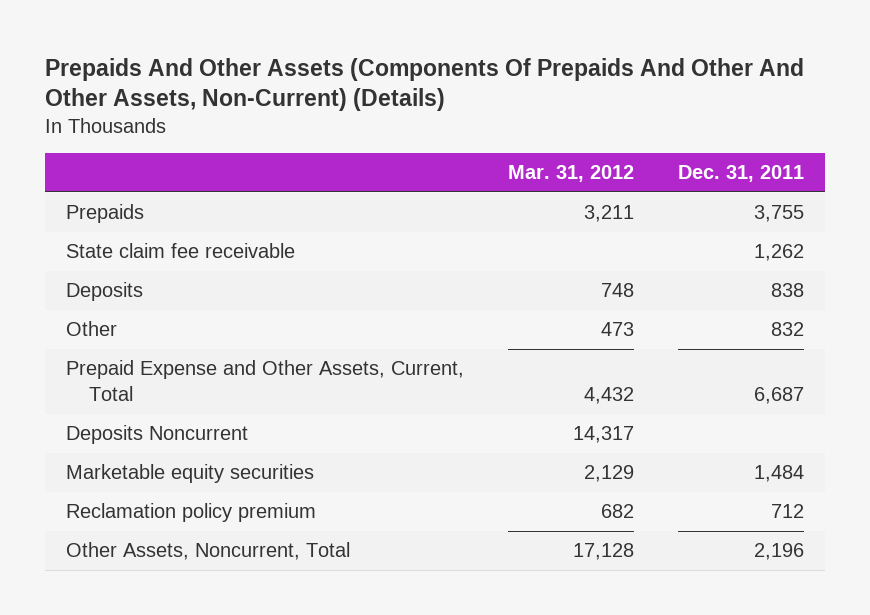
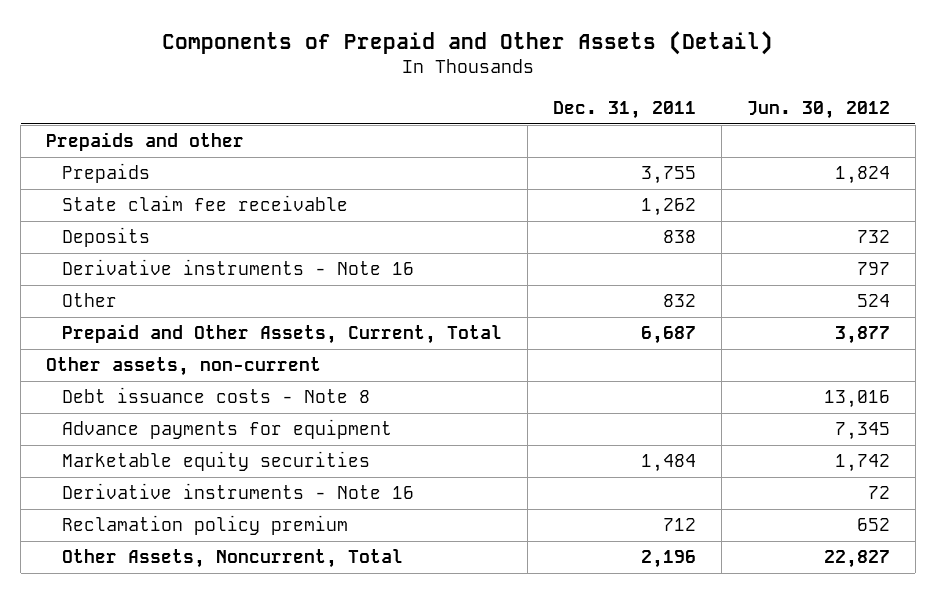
[44,57,804,112] Prepaids And Other Assets (Components Of Prepaids And Other And Other Assets, Non-Current) (Details) -> [162,30,774,55] Components of Prepaid and Other Assets (Detail)
[508,165,635,183] Mar. 31, 2012 -> none
none -> [746,100,890,119] Jun. 30, 2012
none -> [46,132,245,152] Prepaids and other
none -> [61,259,414,276] Derivative instruments - Note 16
[66,425,249,445] Deposits Noncurrent -> none
[66,360,465,402] Prepaid Expense and Other Assets, Current, Total -> [61,324,502,345] Prepaid and Other Assets, Current, Total
none -> [46,357,322,377] Other assets, non-current
none -> [61,387,370,404] Debt issuance costs - Note 8
none -> [61,419,392,440] Advance payments for equipment
none -> [61,483,414,500] Derivative instruments - Note 16

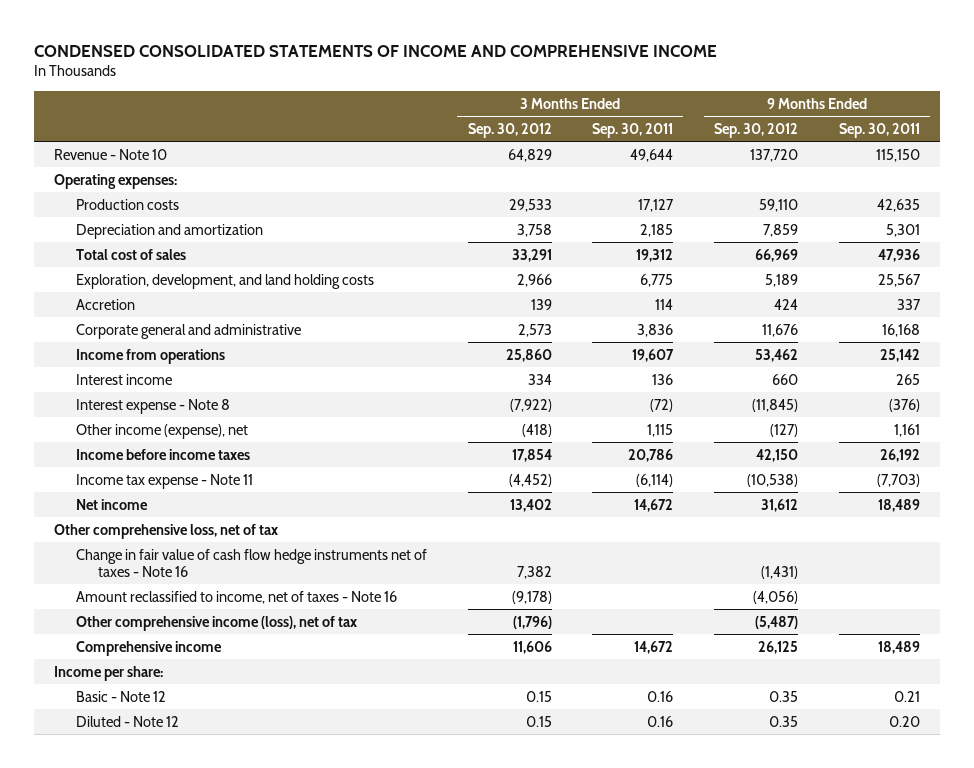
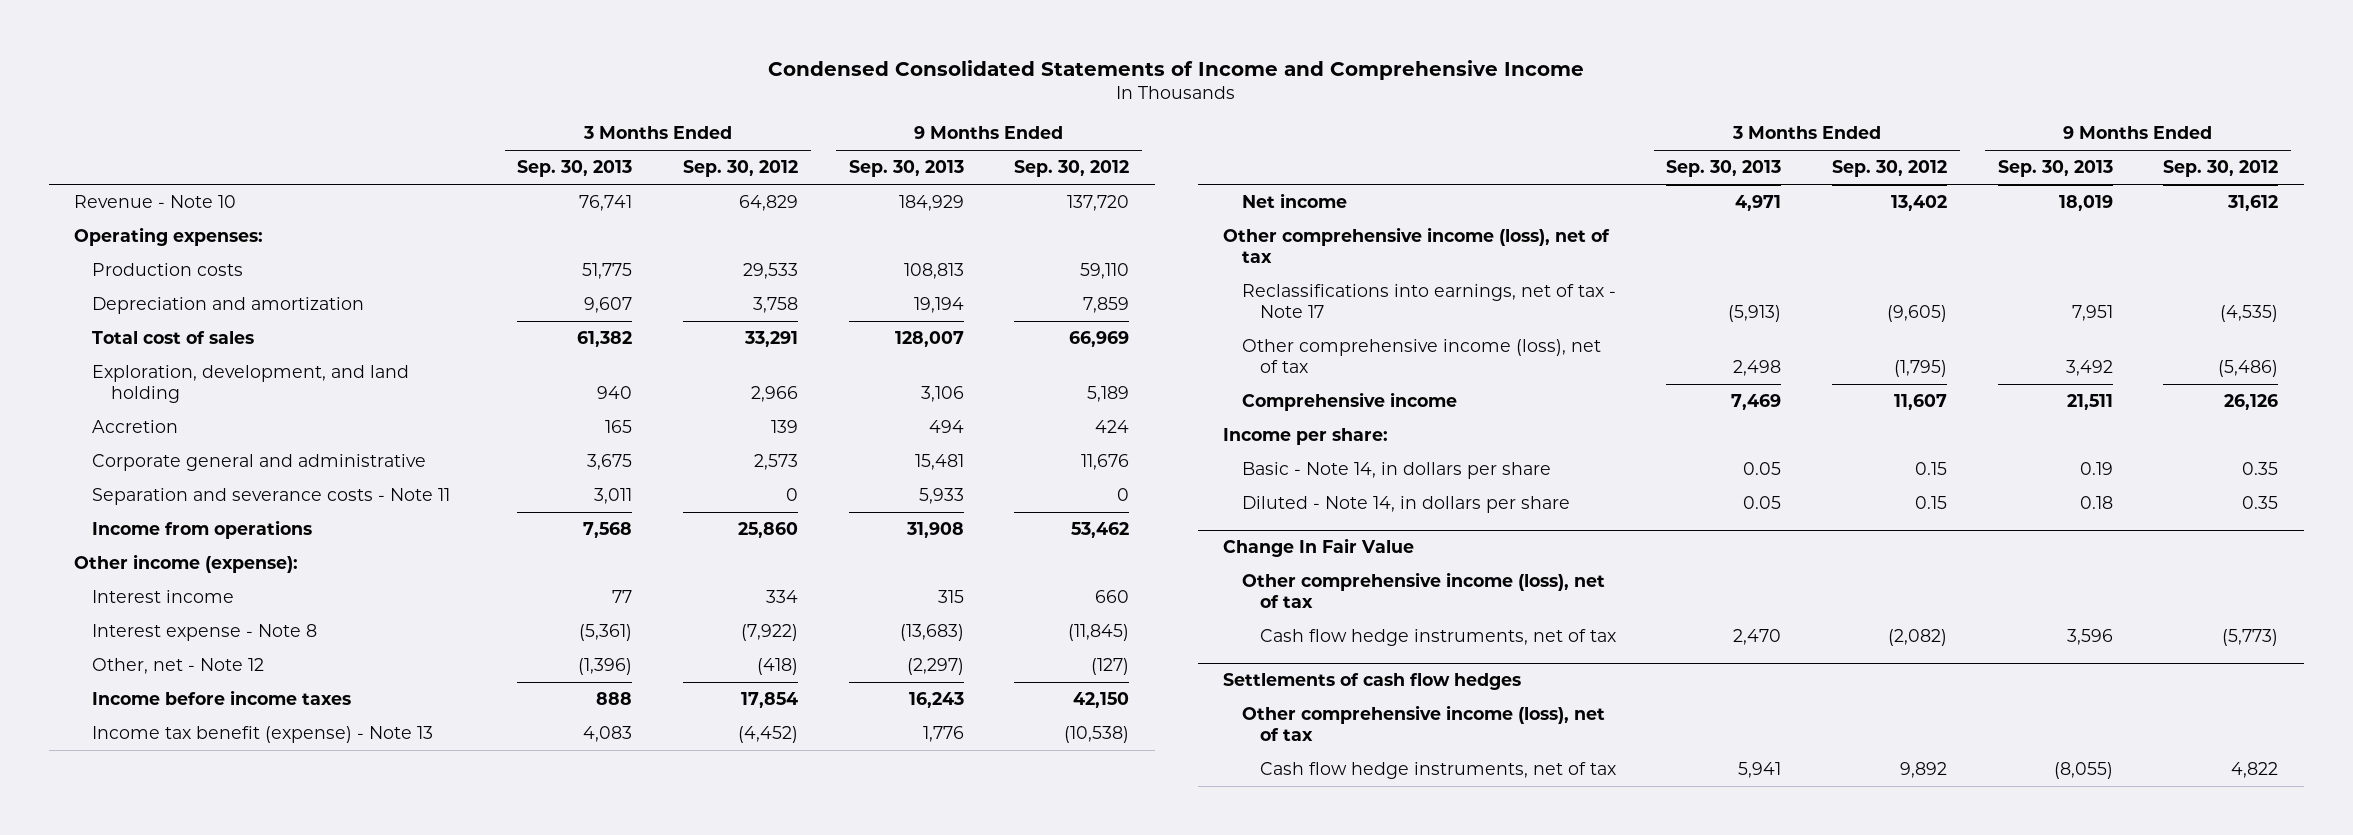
[33,44,717,57] CONDENSED CONSOLIDATED STATEMENTS OF INCOME AND COMPREHENSIVE INCOME -> [768,59,1585,80] Condensed Consolidated Statements of Income and Comprehensive Income
[592,122,674,138] Sep. 30, 2011 -> none
[838,122,920,138] Sep. 30, 2011 -> none
none -> [517,160,633,178] Sep. 30, 2013
none -> [848,160,964,178] Sep. 30, 2013
[75,273,374,289] Exploration, development, and land holding costs -> [92,365,410,403] Exploration, development, and land holding
none -> [92,488,451,506] Separation and severance costs - Note 11
none -> [74,554,299,574] Other income (expense):
[75,423,248,439] Other income (expense), net -> [92,658,265,675] Other, net - Note 12
[75,473,253,489] Income tax expense - Note 11 -> [92,726,434,744] Income tax benefit (expense) - Note 13
[75,548,427,577] Change in fair value of cash flow hedge instruments net of taxes - Note 16 -> none
[75,590,397,604] Amount reclassified to income, net of taxes - Note 16 -> none
[54,523,279,539] Other comprehensive loss, net of tax -> [1223,227,1611,263] Other comprehensive income (loss), net of tax
none -> [1241,284,1616,318] Reclassifications into earnings, net of tax - Note 17
[512,615,552,629] (1,796) -> [1894,359,1948,377] (1,795)
[754,615,798,629] (5,487) -> [2218,359,2279,377] (5,486)
[512,640,552,654] 11,606 -> [1894,394,1948,411] 11,607
[757,640,798,654] 26,125 -> [2224,394,2279,411] 26,126
[75,690,166,702] Basic - Note 12 -> [1241,462,1551,480] Basic - Note 14, in dollars per share
[75,715,179,727] Diluted - Note 12 -> [1241,496,1570,514] Diluted - Note 14, in dollars per share
none -> [1223,538,1415,558] Change In Fair Value
none -> [1241,572,1605,608] Other comprehensive income (loss), net of tax
none -> [1259,629,1616,647] Cash flow hedge instruments, net of tax
none -> [1223,673,1522,691] Settlements of cash flow hedges
none -> [1241,705,1605,741] Other comprehensive income (loss), net of tax
none -> [1259,762,1616,780] Cash flow hedge instruments, net of tax

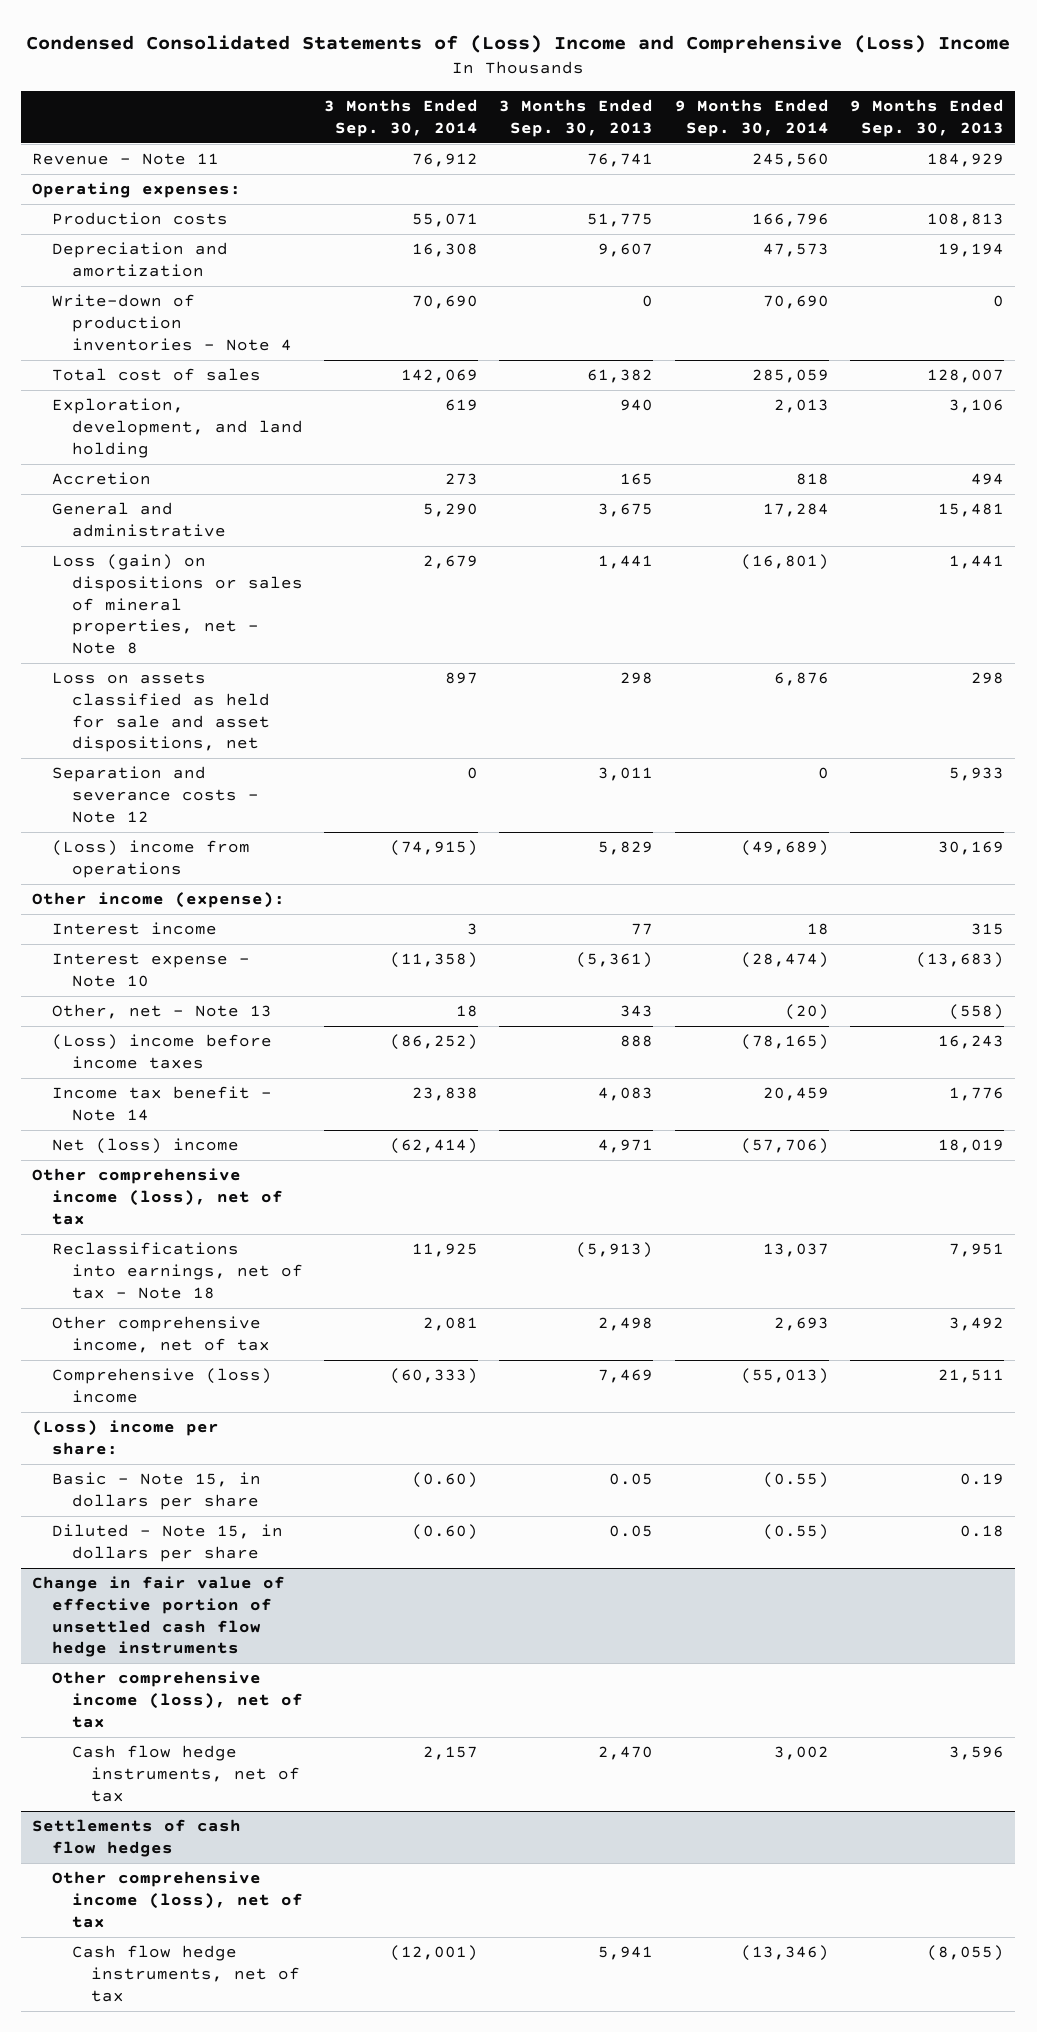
[768,59,1585,80] Condensed Consolidated Statements of Income and Comprehensive Income -> [26,34,1011,53] Condensed Consolidated Statements of (Loss) Income and Comprehensive (Loss) Income
[683,160,799,178] Sep. 30, 2012 -> none
[1014,160,1130,178] Sep. 30, 2012 -> none
none -> [324,98,479,137] 3 Months Ended Sep. 30, 2014
none -> [674,98,829,137] 9 Months Ended Sep. 30, 2014
[74,195,237,209] Revenue - Note 10 -> [32,153,220,166] Revenue - Note 11
none -> [51,294,292,351] Write-down of production inventories - Note 4
[92,454,427,472] Corporate general and administrative -> [51,502,226,538] General and administrative
none -> [51,554,303,655] Loss (gain) on dispositions or sales of mineral properties, net - Note 8
none -> [51,672,270,753] Loss on assets classified as held for sale and asset dispositions, net
[92,488,451,506] Separation and severance costs - Note 11 -> [51,766,259,823] Separation and severance costs - Note 12
[92,520,313,540] Income from operations -> [51,840,250,879] (Loss) income from operations
[583,522,633,539] 7,568 -> [598,841,654,856] 5,829
[905,522,964,539] 31,908 -> [938,841,1005,856] 30,169
[92,624,318,642] Interest expense - Note 8 -> [51,953,250,988] Interest expense - Note 10
[92,658,265,675] Other, net - Note 12 -> [51,1004,272,1020] Other, net - Note 13
[578,658,633,676] (1,396) -> [620,1005,654,1018] 343
[906,658,964,676] (2,297) -> [949,1004,1005,1021] (558)
[92,690,352,706] Income before income taxes -> [51,1034,272,1070] (Loss) income before income taxes
[92,726,434,744] Income tax benefit (expense) - Note 13 -> [51,1086,272,1122] Income tax benefit - Note 14
[1241,193,1347,209] Net income -> [51,1138,239,1155] Net (loss) income
[1223,538,1415,558] Change In Fair Value -> none
[1241,284,1616,318] Reclassifications into earnings, net of tax - Note 17 -> [51,1242,303,1299] Reclassifications into earnings, net of tax - Note 18
[1241,339,1601,373] Other comprehensive income (loss), net of tax -> [51,1316,270,1354] Other comprehensive income, net of tax
[1241,392,1457,412] Comprehensive income -> [51,1368,272,1404] Comprehensive (loss) income
[1223,428,1389,446] Income per share: -> [32,1420,220,1456] (Loss) income per share:
[1241,462,1551,480] Basic - Note 14, in dollars per share -> [51,1472,261,1511] Basic - Note 15, in dollars per share
[1241,496,1570,514] Diluted - Note 14, in dollars per share -> [51,1524,283,1563] Diluted - Note 15, in dollars per share
none -> [32,1576,286,1658] Change in fair value of effective portion of unsettled cash flow hedge instruments

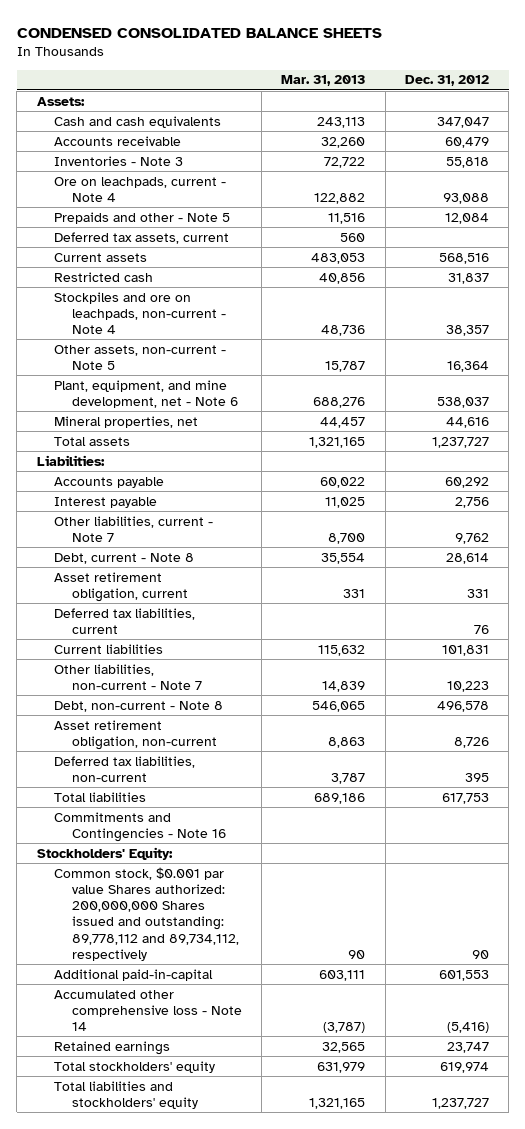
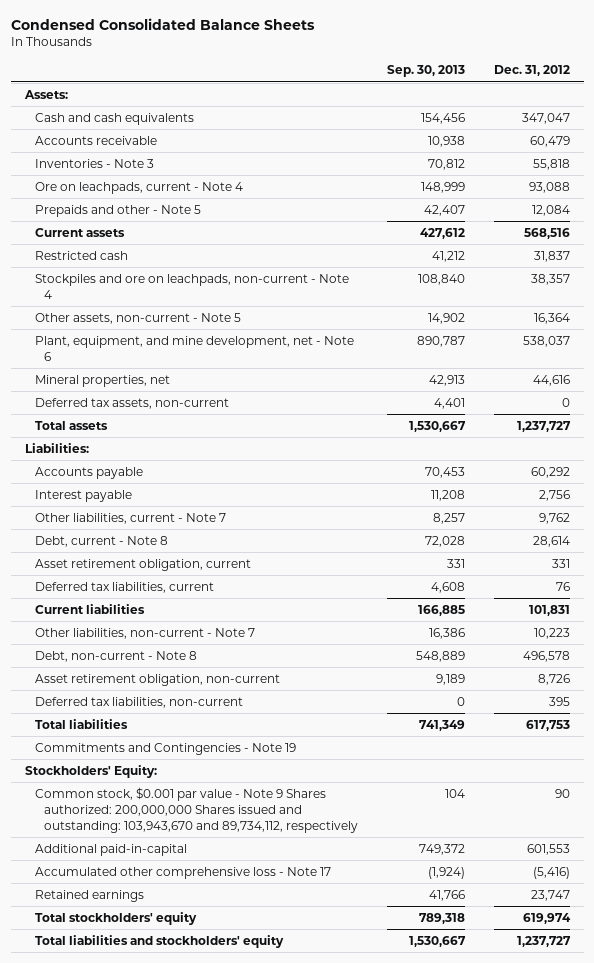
[16,27,382,38] CONDENSED CONSOLIDATED BALANCE SHEETS -> [10,17,315,30] Condensed Consolidated Balance Sheets
[281,75,366,87] Mar. 31, 2013 -> none
none -> [386,65,465,78] Sep. 30, 2013
[54,231,230,244] Deferred tax assets, current -> none
none -> [34,397,229,409] Deferred tax assets, non-current
[54,811,226,842] Commitments and Contingencies - Note 16 -> [34,742,296,755] Commitments and Contingencies - Note 19
[54,866,239,961] Common stock, $0.001 par value Shares authorized: 200,000,000 Shares issued and outstanding: 89,778,112 and 89,734,112, respectively -> [34,786,359,833] Common stock, $0.001 par value - Note 9 Shares authorized: 200,000,000 Shares issued and outstanding: 103,943,670 and 89,734,112, respectively
[54,989,242,1032] Accumulated other comprehensive loss - Note 14 -> [34,866,331,879] Accumulated other comprehensive loss - Note 17

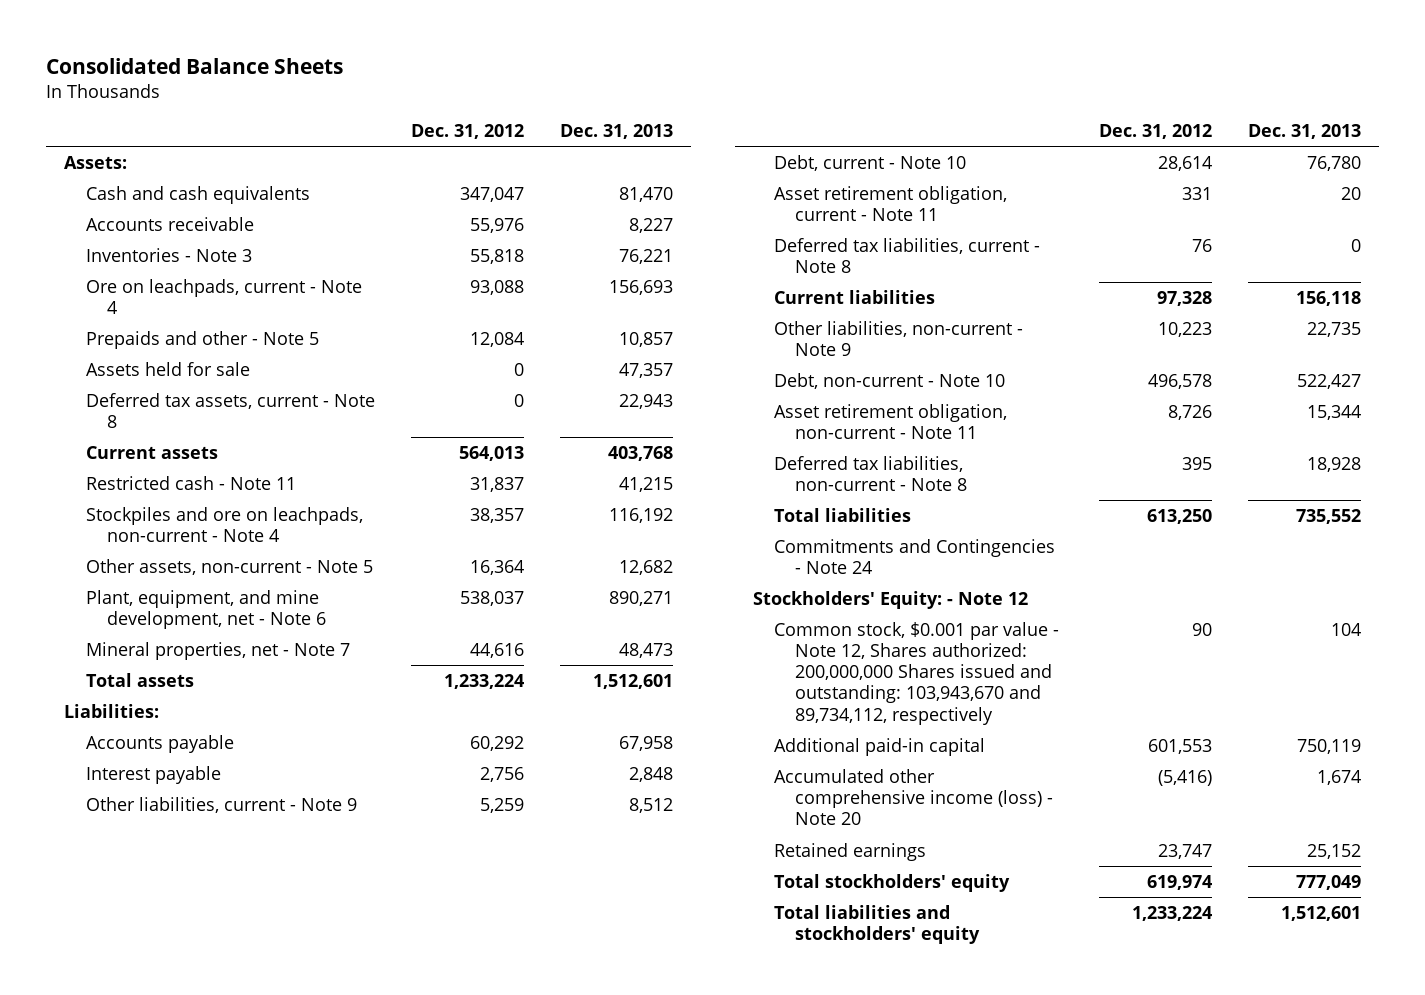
[10,17,315,30] Condensed Consolidated Balance Sheets -> [46,57,344,74] Consolidated Balance Sheets
[386,65,465,78] Sep. 30, 2013 -> none
none -> [559,123,673,139] Dec. 31, 2013
[529,135,570,147] 60,479 -> [469,217,524,233] 55,976
none -> [85,361,250,376] Assets held for sale
none -> [85,392,375,429] Deferred tax assets, current - Note 8
[523,227,570,239] 568,516 -> [458,445,524,461] 564,013
[34,250,128,260] Restricted cash -> [85,475,296,490] Restricted cash - Note 11
[34,397,229,409] Deferred tax assets, non-current -> none
[34,374,170,387] Mineral properties, net -> [85,641,350,660] Mineral properties, net - Note 7
[516,420,571,432] 1,237,727 -> [443,673,524,689] 1,233,224
[34,512,226,524] Other liabilities, current - Note 7 -> [85,796,357,813] Other liabilities, current - Note 9
[538,512,570,524] 9,762 -> [479,797,524,813] 5,259
[34,535,168,547] Debt, current - Note 8 -> [773,154,966,171] Debt, current - Note 10
[34,558,251,571] Asset retirement obligation, current -> [773,185,1007,222] Asset retirement obligation, current - Note 11
[34,581,214,593] Deferred tax liabilities, current -> [773,237,1040,274] Deferred tax liabilities, current - Note 8
[528,604,570,616] 101,831 -> [1156,290,1212,306] 97,328
[34,627,255,639] Other liabilities, non-current - Note 7 -> [773,320,1023,357] Other liabilities, non-current - Note 9
[34,650,197,662] Debt, non-current - Note 8 -> [773,372,1005,389] Debt, non-current - Note 10
[34,673,280,686] Asset retirement obligation, non-current -> [773,403,1007,440] Asset retirement obligation, non-current - Note 11
[34,696,243,708] Deferred tax liabilities, non-current -> [773,455,967,492] Deferred tax liabilities, non-current - Note 8
[525,719,570,731] 617,753 -> [1146,508,1212,524] 613,250
[34,742,296,755] Commitments and Contingencies - Note 19 -> [773,538,1055,575] Commitments and Contingencies - Note 24
[24,764,157,778] Stockholders' Equity: -> [752,590,1028,609] Stockholders' Equity: - Note 12
[34,786,359,833] Common stock, $0.001 par value - Note 9 Shares authorized: 200,000,000 Shares issued and outstanding: 103,943,670 and 89,734,112, respectively -> [773,621,1059,725] Common stock, $0.001 par value - Note 12, Shares authorized: 200,000,000 Shares issued and outstanding: 103,943,670 and 89,734,112, respectively
[34,843,187,856] Additional paid-in-capital -> [773,737,985,756] Additional paid-in capital
[34,866,331,879] Accumulated other comprehensive loss - Note 17 -> [773,768,1053,826] Accumulated other comprehensive income (loss) - Note 20
[516,935,571,947] 1,237,727 -> [1131,905,1212,921] 1,233,224

